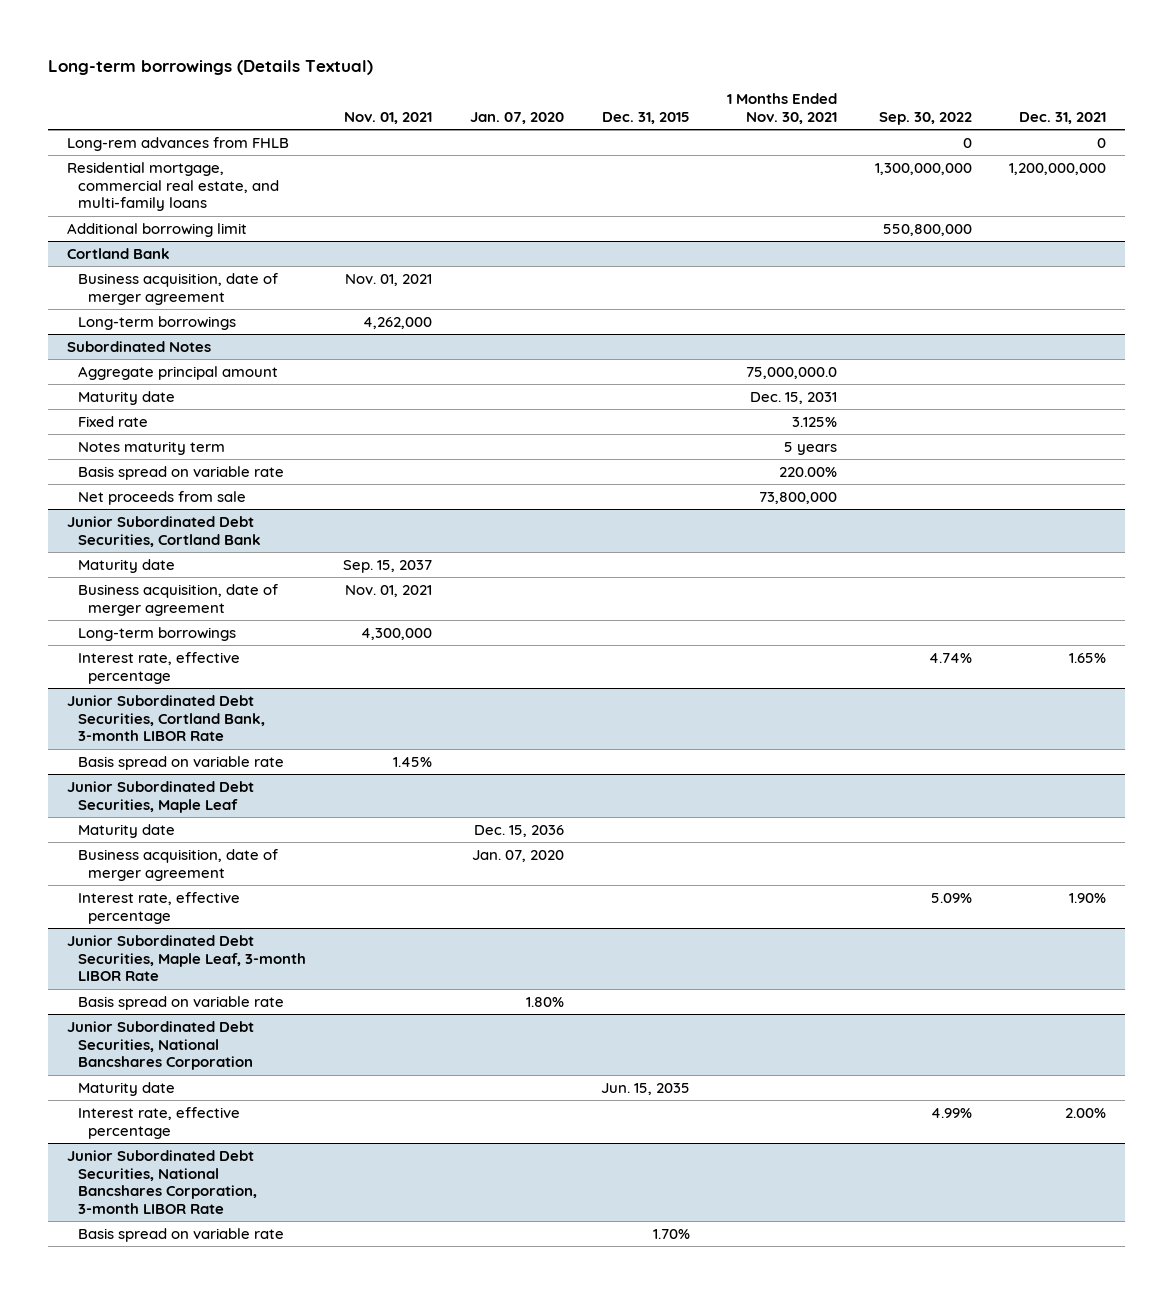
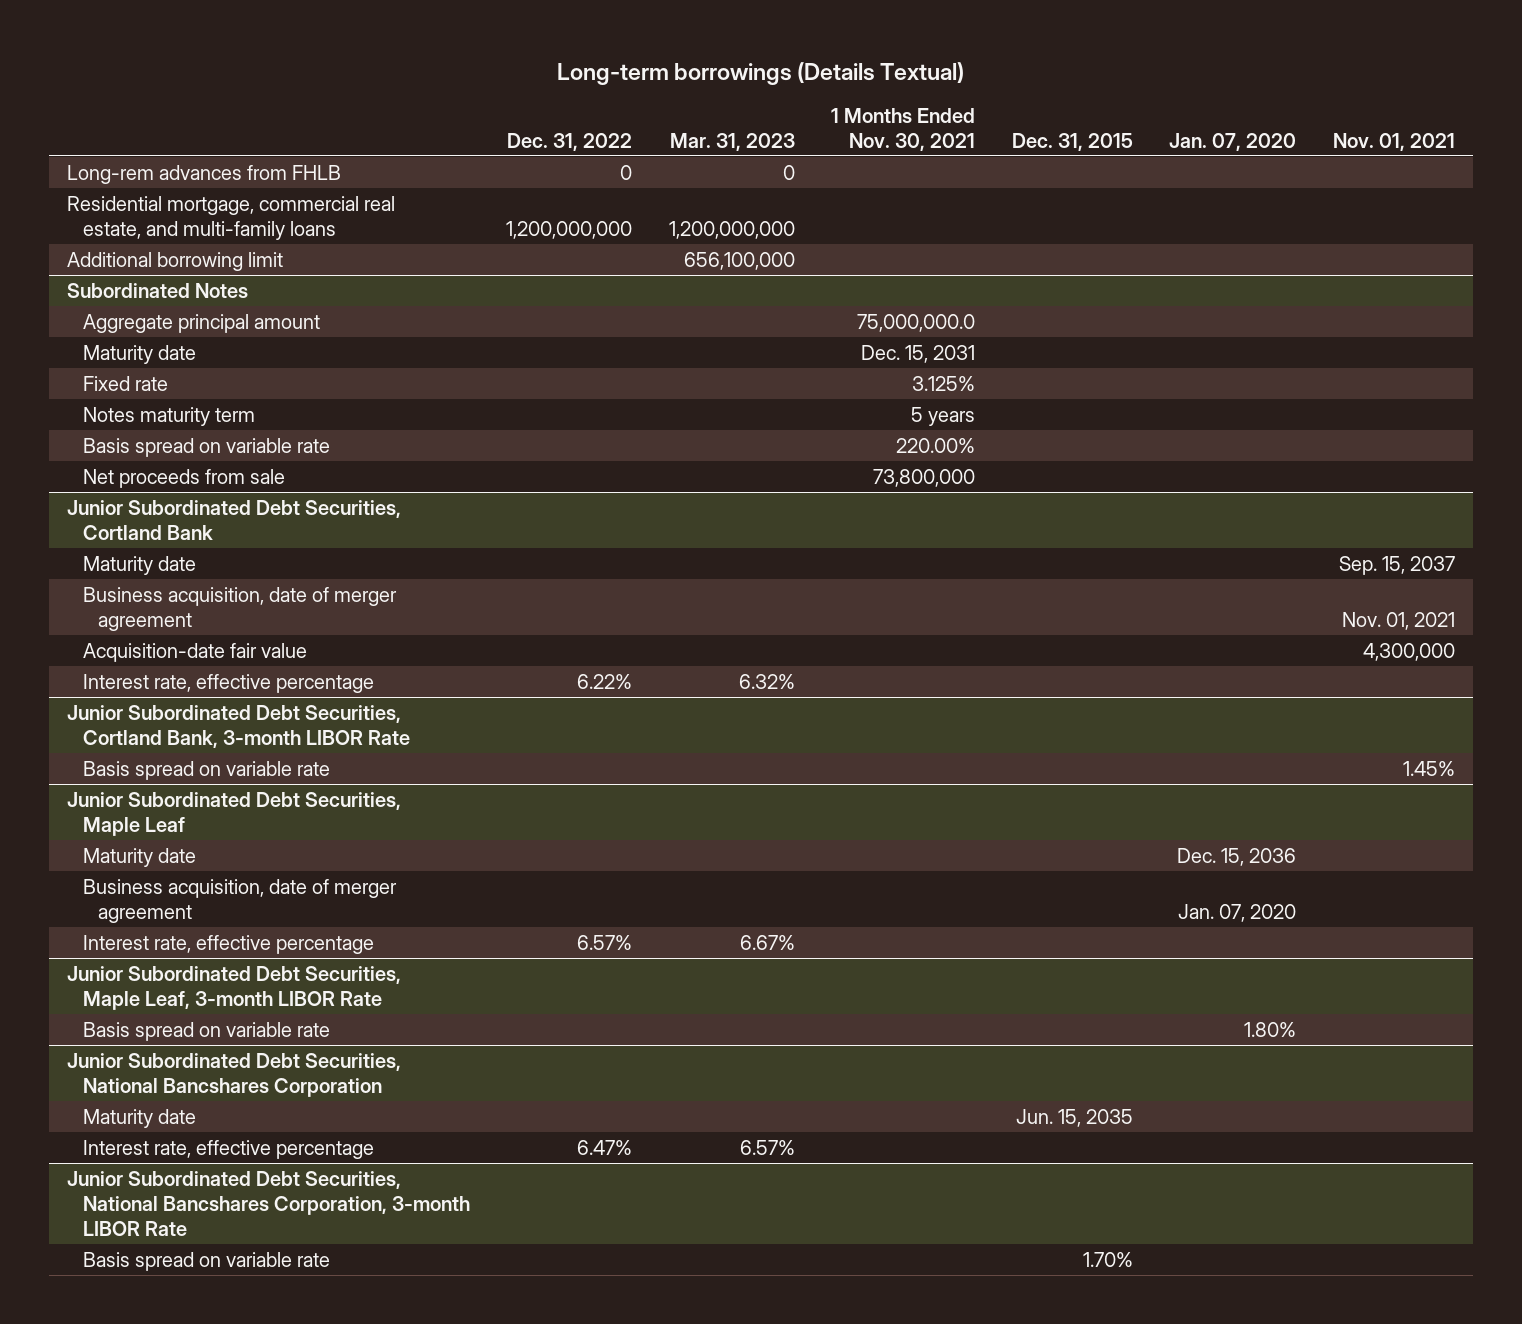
[878,112,972,126] Sep. 30, 2022 -> none
[1019,112,1107,125] Dec. 31, 2021 -> none
none -> [507,132,633,151] Dec. 31, 2022
none -> [669,132,795,151] Mar. 31, 2023
[67,247,171,259] Cortland Bank -> none
[77,272,278,305] Business acquisition, date of merger agreement -> none
[77,315,236,330] Long-term borrowings -> none
[77,626,236,641] Long-term borrowings -> [82,642,307,662] Acquisition-date fair value

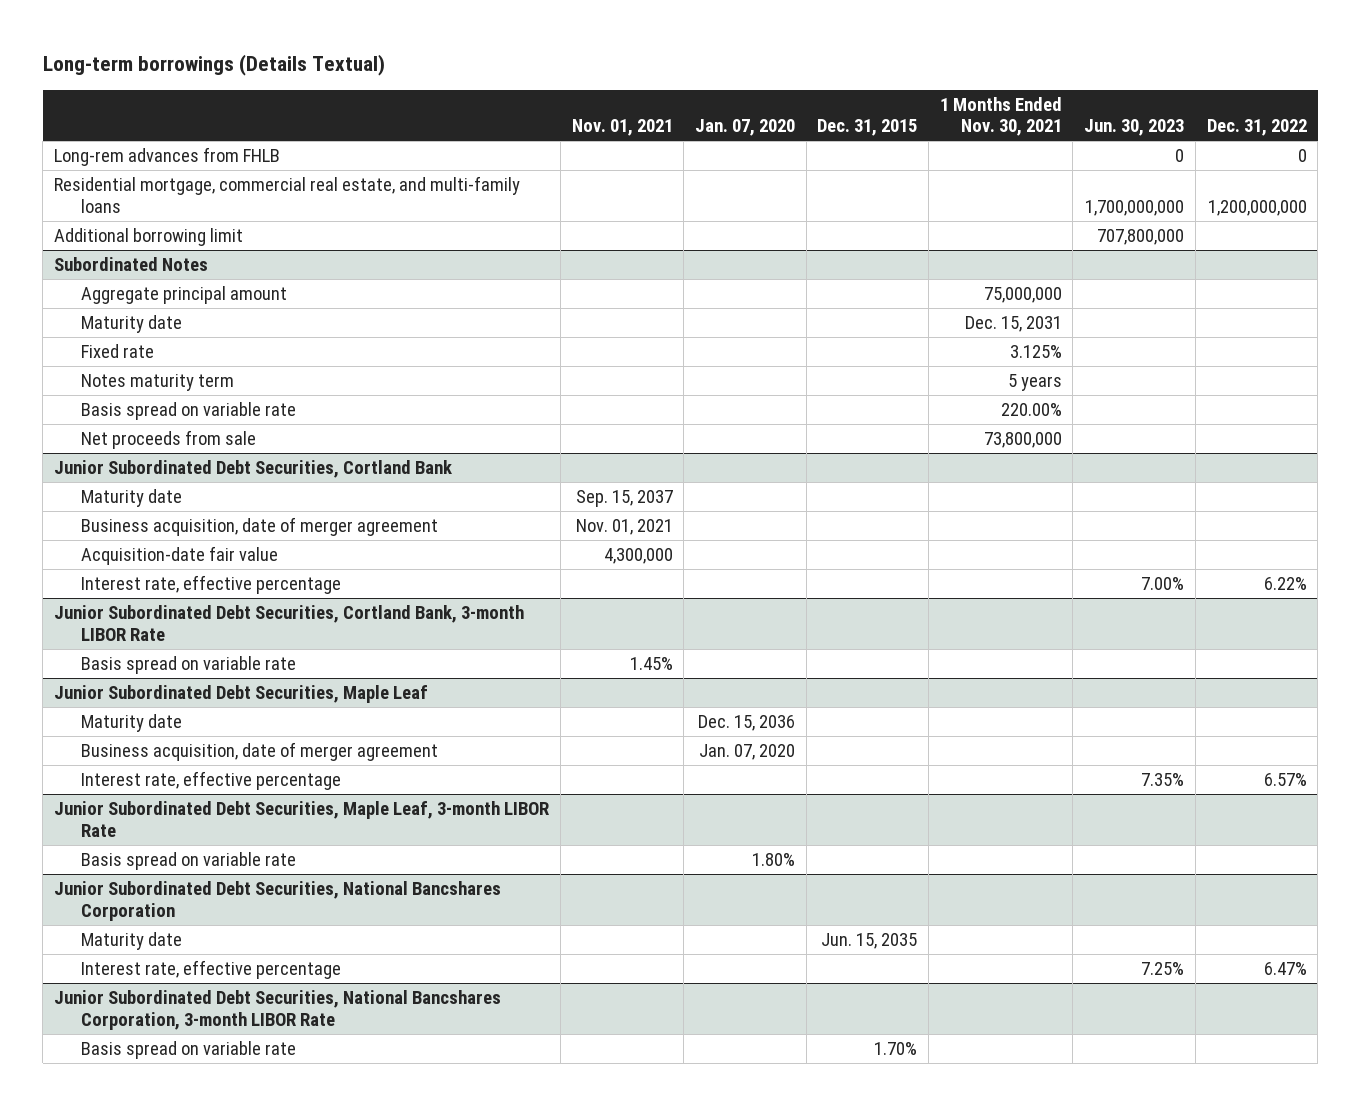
[669,132,795,151] Mar. 31, 2023 -> none
none -> [1084,119,1185,137] Jun. 30, 2023
[857,313,976,332] 75,000,000.0 -> [983,286,1062,303] 75,000,000

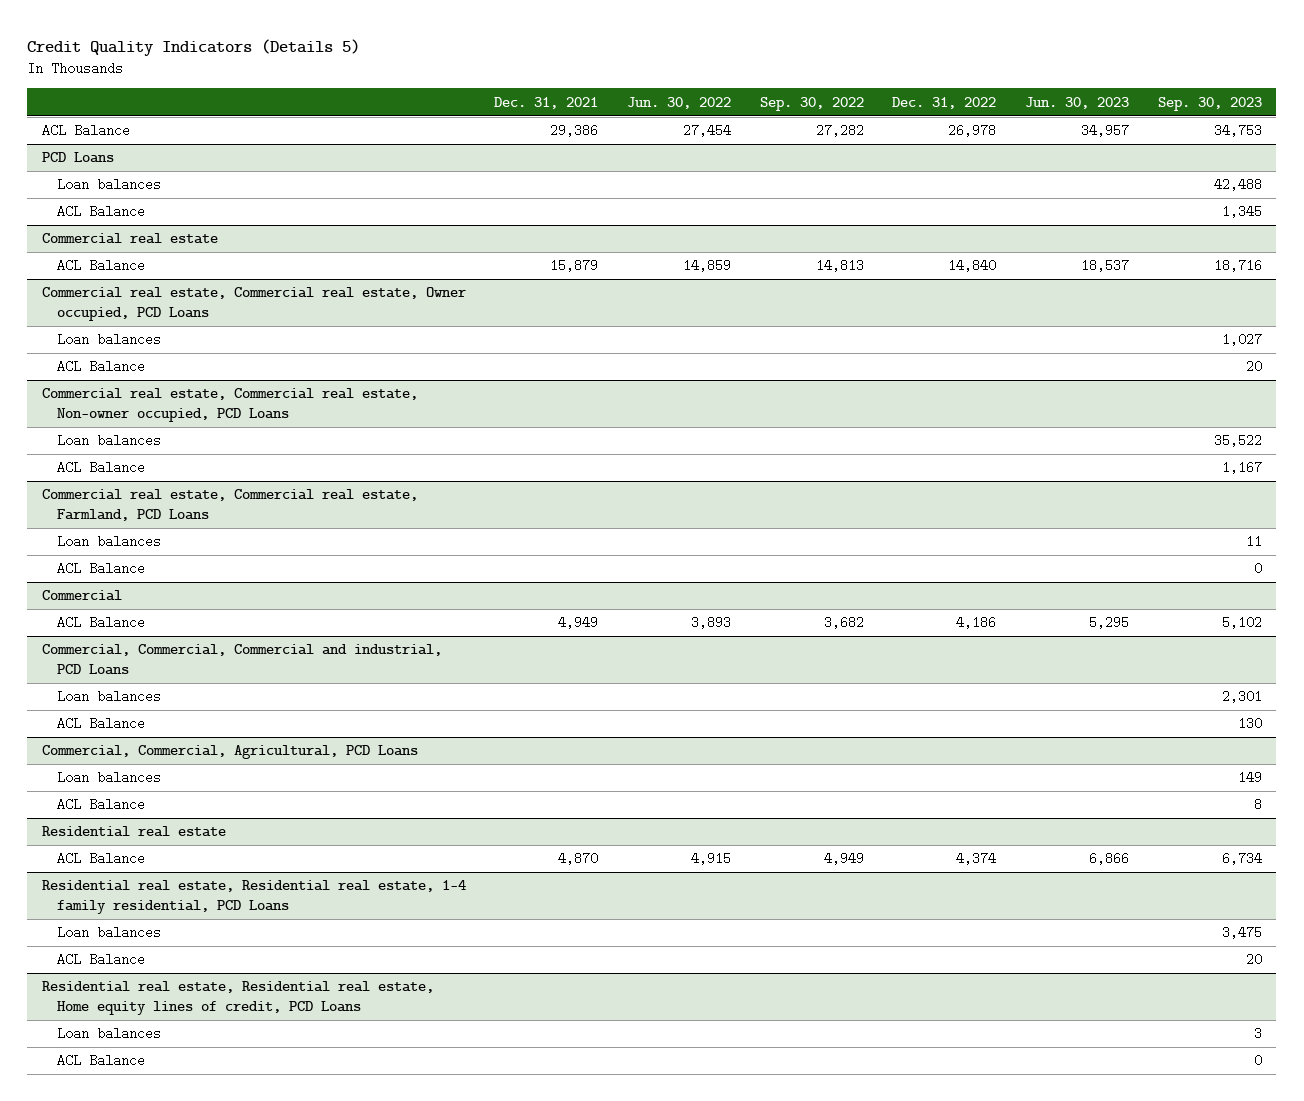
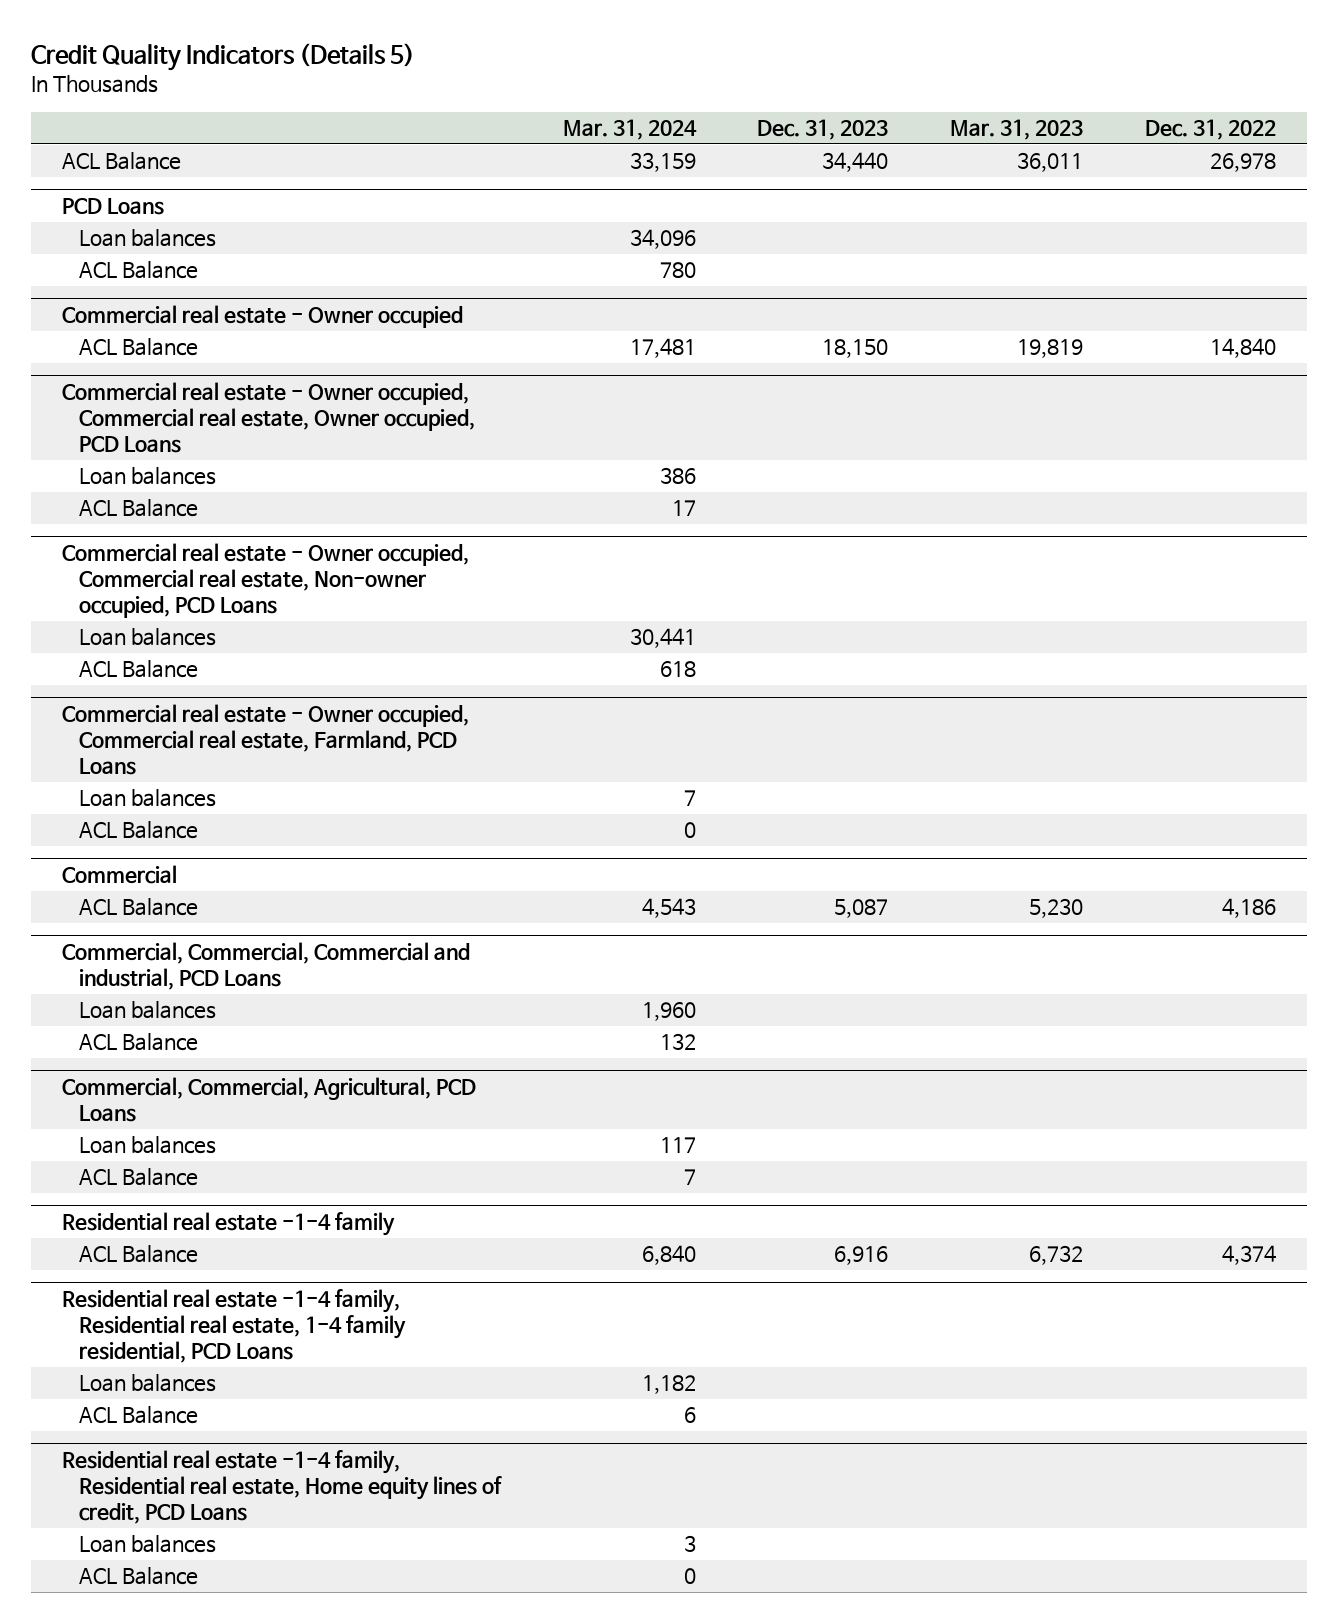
[494,96,599,109] Dec. 31, 2021 -> none
[627,96,732,109] Jun. 30, 2022 -> none
[759,96,864,111] Sep. 30, 2022 -> none
[1025,96,1130,109] Jun. 30, 2023 -> none
[1157,96,1262,111] Sep. 30, 2023 -> none
none -> [562,119,697,141] Mar. 31, 2024
none -> [757,119,889,141] Dec. 31, 2023
none -> [950,119,1084,141] Mar. 31, 2023
[41,233,218,245] Commercial real estate -> [61,305,463,329] Commercial real estate - Owner occupied
[41,287,466,322] Commercial real estate, Commercial real estate, Owner occupied, PCD Loans -> [61,382,475,454] Commercial real estate - Owner occupied, Commercial real estate, Owner occupied, PCD Loans
[41,388,418,423] Commercial real estate, Commercial real estate, Non-owner occupied, PCD Loans -> [61,543,469,619] Commercial real estate - Owner occupied, Commercial real estate, Non-owner occupied, PCD Loans
[41,489,418,522] Commercial real estate, Commercial real estate, Farmland, PCD Loans -> [61,704,469,776] Commercial real estate - Owner occupied, Commercial real estate, Farmland, PCD Loans
[41,826,226,838] Residential real estate -> [61,1212,395,1237] Residential real estate -1-4 family
[41,880,466,915] Residential real estate, Residential real estate, 1-4 family residential, PCD Loans -> [61,1289,406,1364] Residential real estate -1-4 family, Residential real estate, 1-4 family residential, PCD Loans
[41,981,434,1016] Residential real estate, Residential real estate, Home equity lines of credit, PCD Loans -> [61,1450,502,1525] Residential real estate -1-4 family, Residential real estate, Home equity lines of credit, PCD Loans

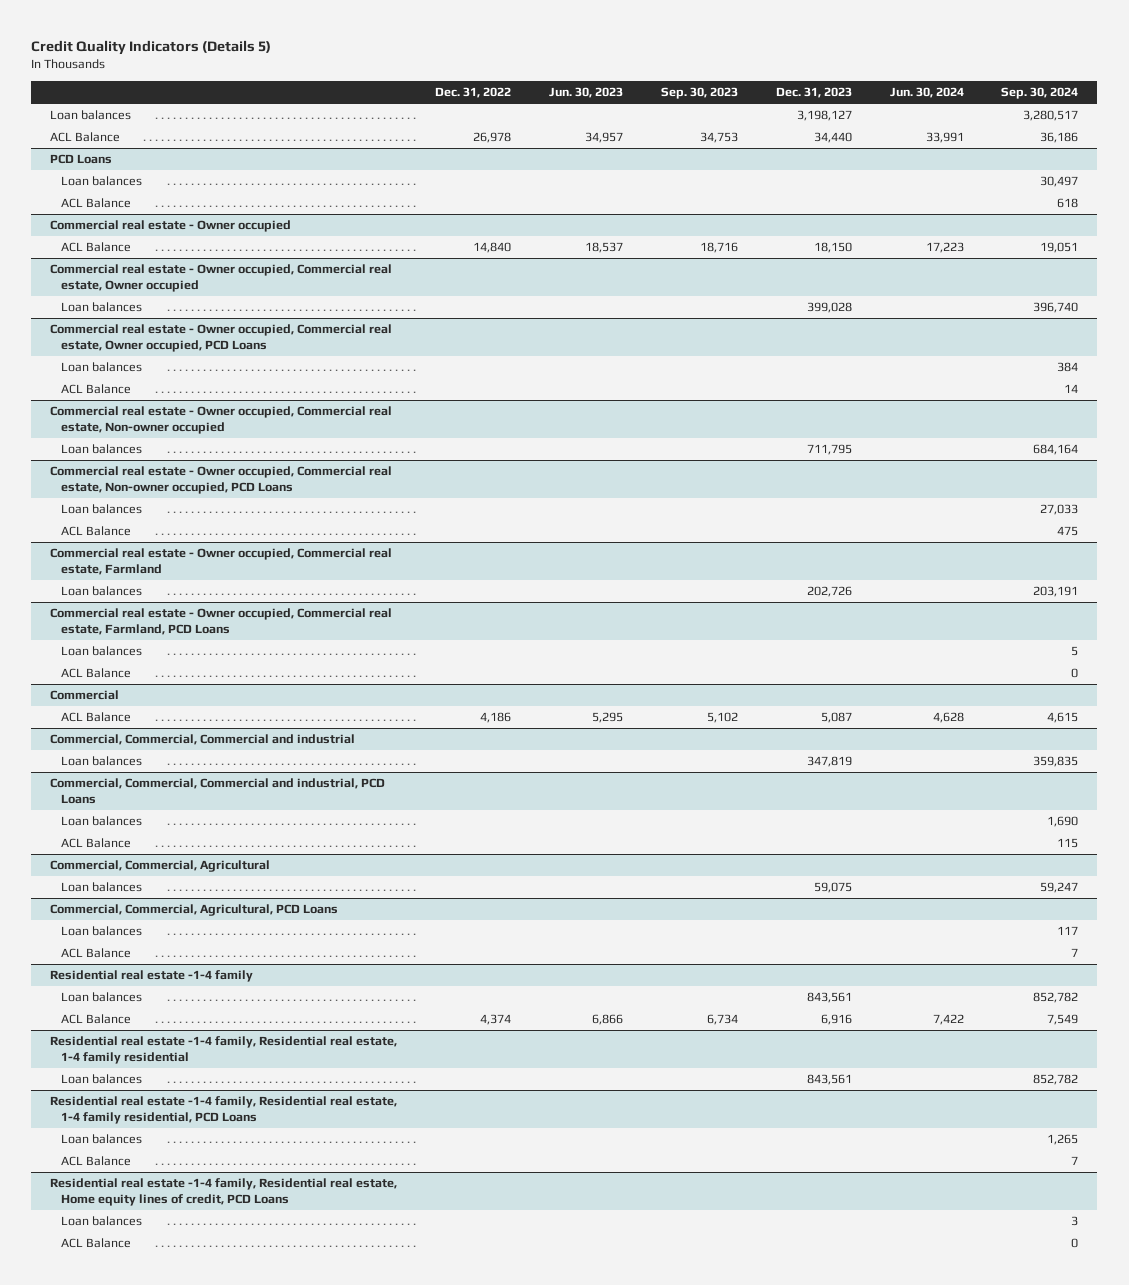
[562,119,697,141] Mar. 31, 2024 -> none
[950,119,1084,141] Mar. 31, 2023 -> none
none -> [548,87,623,99] Jun. 30, 2023
none -> [660,87,738,100] Sep. 30, 2023
none -> [889,87,964,99] Jun. 30, 2024
none -> [1001,87,1079,100] Sep. 30, 2024
none -> [50,110,132,121] Loan balances
none -> [50,264,393,292] Commercial real estate - Owner occupied, Commercial real estate, Owner occupied
none -> [61,302,143,313] Loan balances
none -> [50,406,393,434] Commercial real estate - Owner occupied, Commercial real estate, Non-owner occupied
none -> [61,444,143,455] Loan balances
none -> [50,548,393,575] Commercial real estate - Owner occupied, Commercial real estate, Farmland
none -> [61,586,143,597] Loan balances
none -> [50,734,356,746] Commercial, Commercial, Commercial and industrial
none -> [61,756,143,767] Loan balances
none -> [50,860,271,873] Commercial, Commercial, Agricultural
none -> [61,882,143,893] Loan balances
none -> [61,992,143,1003] Loan balances
none -> [50,1036,398,1064] Residential real estate -1-4 family, Residential real estate, 1-4 family residential
none -> [61,1074,143,1085] Loan balances

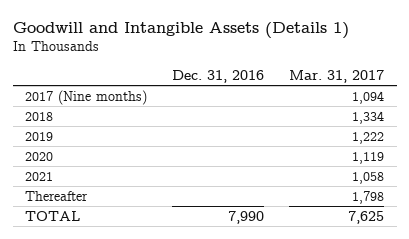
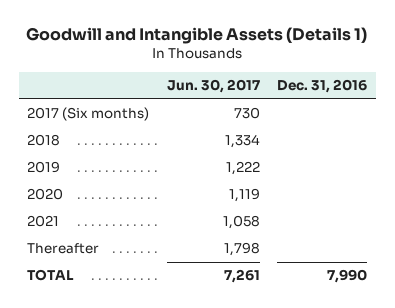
[289,69,385,83] Mar. 31, 2017 -> none
none -> [166,79,260,94] Jun. 30, 2017
[25,89,148,105] 2017 (Nine months) -> [27,107,150,122] 2017 (Six months)

